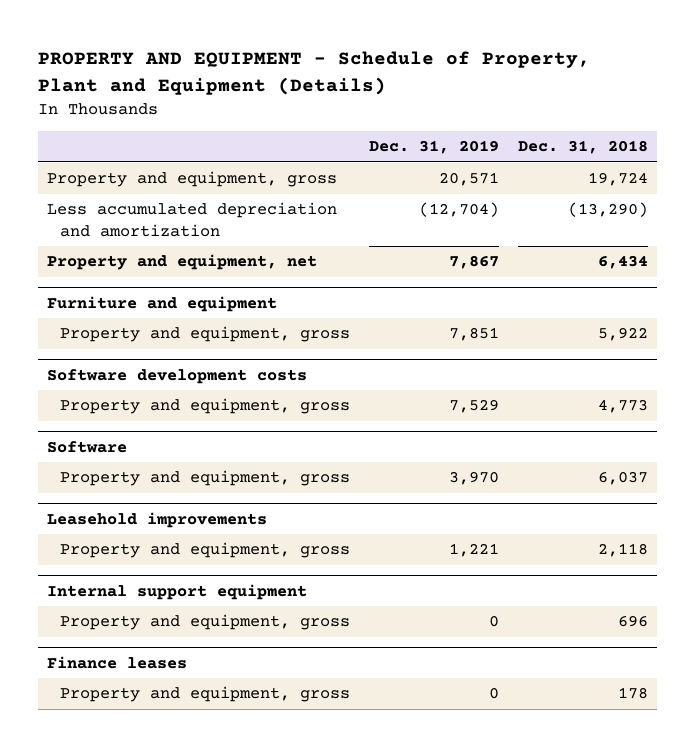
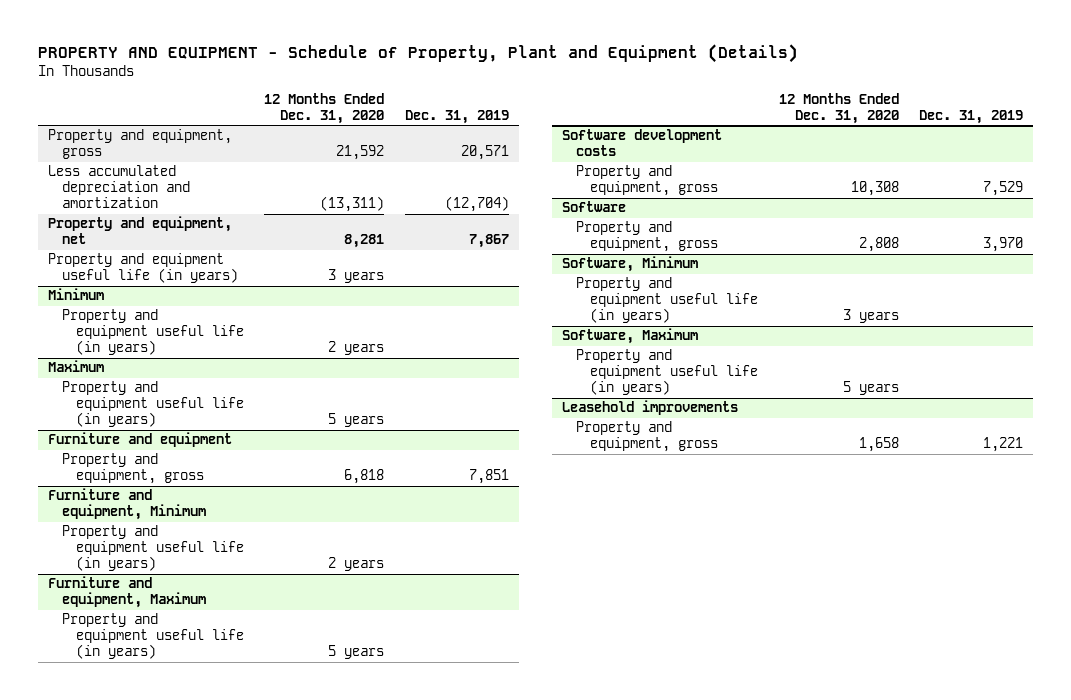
[517,140,648,155] Dec. 31, 2018 -> none
none -> [264,92,385,124] 12 Months Ended Dec. 31, 2020
none -> [47,253,239,284] Property and equipment useful life (in years)
none -> [47,288,104,301] Minimum
none -> [62,309,245,356] Property and equipment useful life (in years)
none -> [47,360,104,373] Maximum
none -> [62,381,245,428] Property and equipment useful life (in years)
none -> [47,488,207,521] Furniture and equipment, Minimum
none -> [62,525,245,572] Property and equipment useful life (in years)
none -> [47,576,207,609] Furniture and equipment, Maximum
none -> [62,613,245,660] Property and equipment useful life (in years)
none -> [562,256,699,273] Software, Minimum
none -> [576,277,759,324] Property and equipment useful life (in years)
none -> [562,328,699,345] Software, Maximum
none -> [576,349,759,396] Property and equipment useful life (in years)
[47,584,308,601] Internal support equipment -> none
[59,614,350,631] Property and equipment, gross -> none
[47,656,188,670] Finance leases -> none
[59,686,350,703] Property and equipment, gross -> none

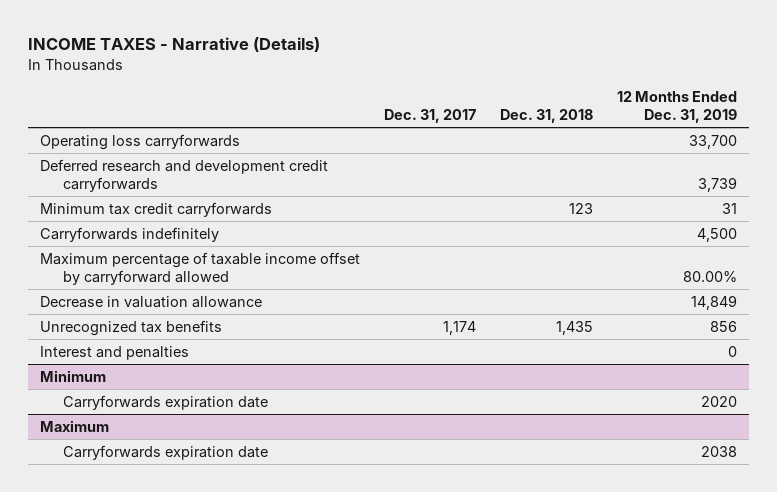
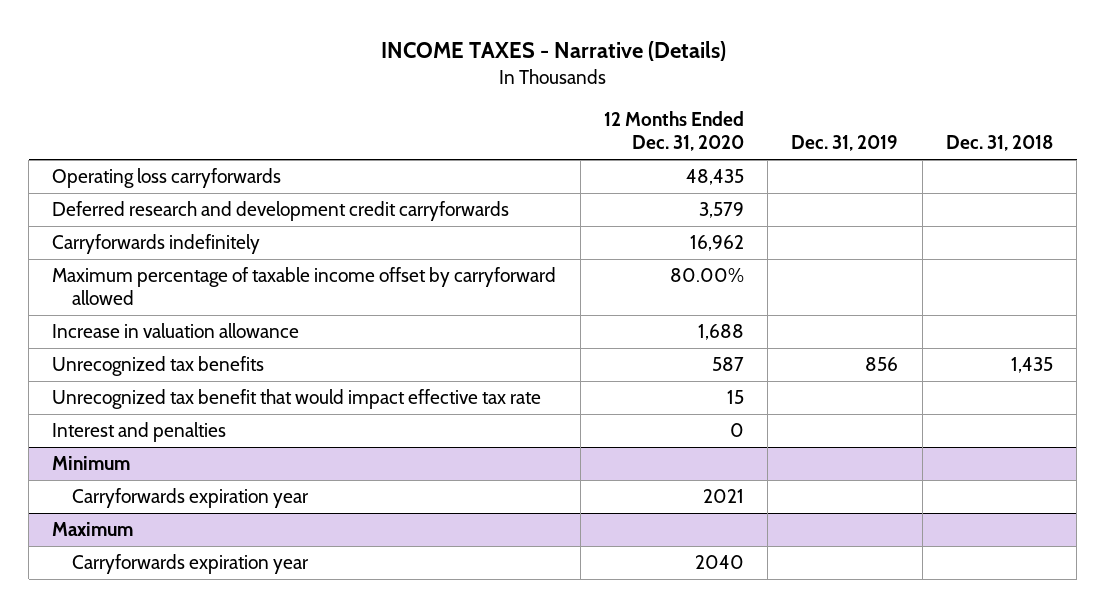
[384,109,477,124] Dec. 31, 2017 -> none
[616,90,737,124] 12 Months Ended Dec. 31, 2019 -> none
none -> [603,111,744,152] 12 Months Ended Dec. 31, 2020
none -> [791,135,899,152] Dec. 31, 2019
[40,201,273,217] Minimum tax credit carryforwards -> none
[40,295,263,308] Decrease in valuation allowance -> [52,323,300,339] Increase in valuation allowance
none -> [52,389,542,410] Unrecognized tax benefit that would impact effective tax rate
[62,394,268,410] Carryforwards expiration date -> [72,488,310,509] Carryforwards expiration year
[62,444,268,460] Carryforwards expiration date -> [72,554,310,575] Carryforwards expiration year

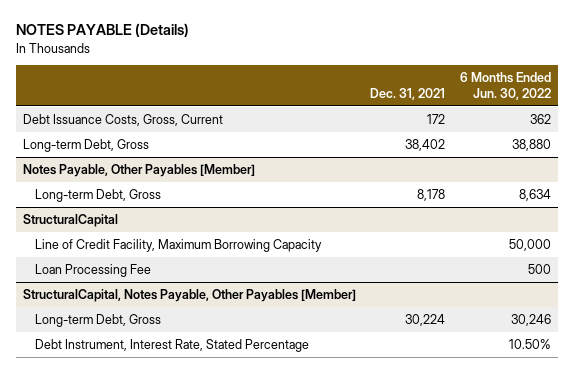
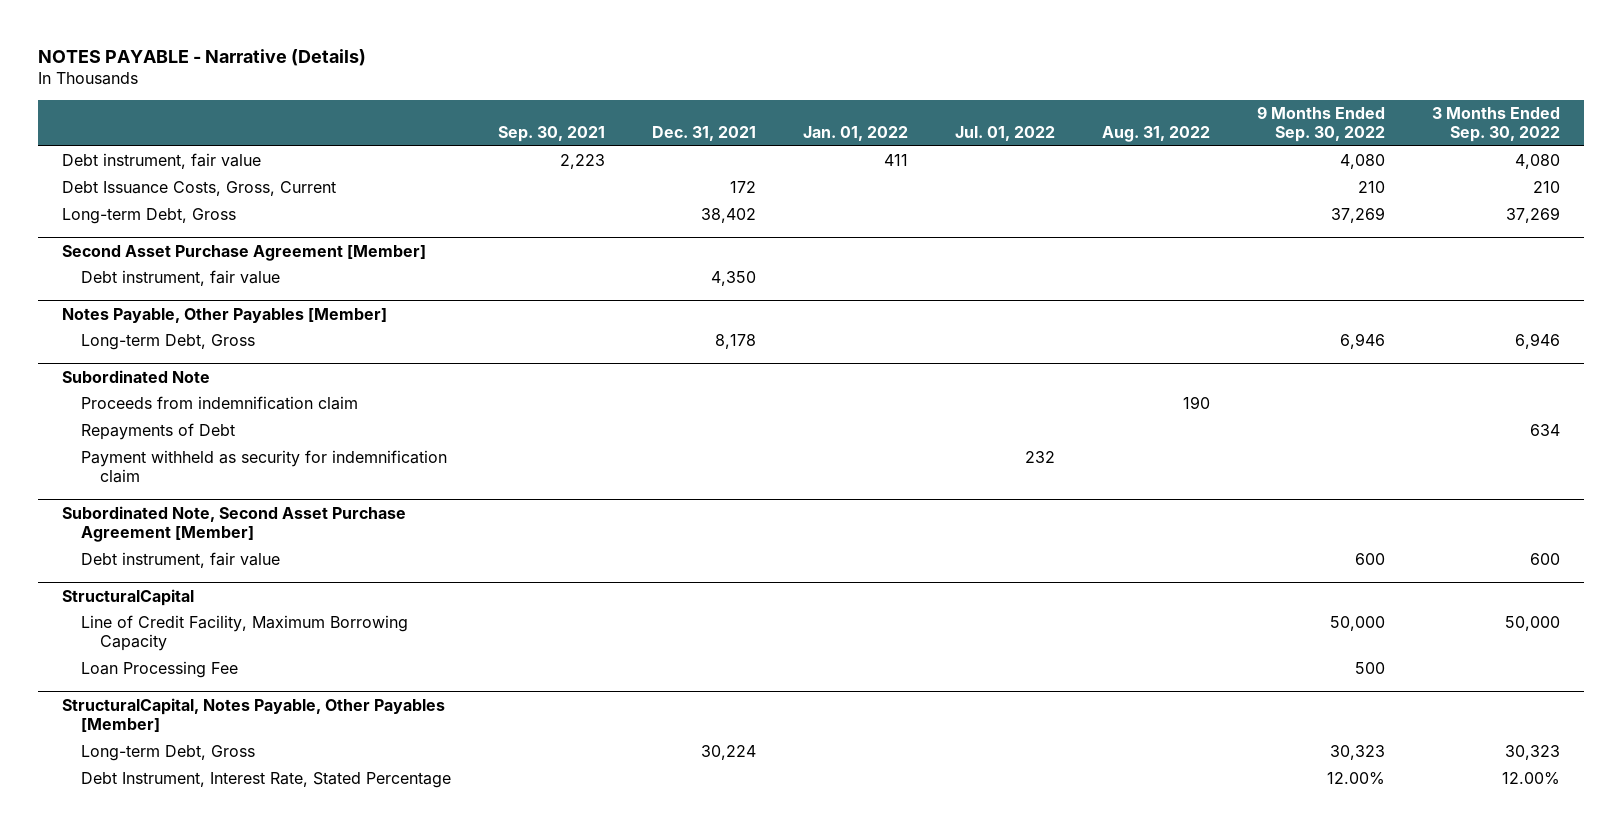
[15,23,189,38] NOTES PAYABLE (Details) -> [37,48,366,66] NOTES PAYABLE - Narrative (Details)
[459,72,551,100] 6 Months Ended Jun. 30, 2022 -> none
none -> [497,126,605,143] Sep. 30, 2021
none -> [802,126,908,142] Jan. 01, 2022
none -> [955,126,1056,142] Jul. 01, 2022
none -> [1102,126,1211,143] Aug. 31, 2022
none -> [1257,105,1386,143] 9 Months Ended Sep. 30, 2022
none -> [1432,106,1561,143] 3 Months Ended Sep. 30, 2022
none -> [61,153,261,170] Debt instrument, fair value
none -> [61,244,426,261] Second Asset Purchase Agreement [Member]
none -> [80,270,280,287] Debt instrument, fair value
none -> [61,369,210,383] Subordinated Note
none -> [80,396,358,411] Proceeds from indemnification claim
none -> [80,423,235,441] Repayments of Debt
none -> [80,450,447,484] Payment withheld as security for indemnification claim
none -> [61,505,406,543] Subordinated Note, Second Asset Purchase Agreement [Member]
none -> [80,552,280,569] Debt instrument, fair value

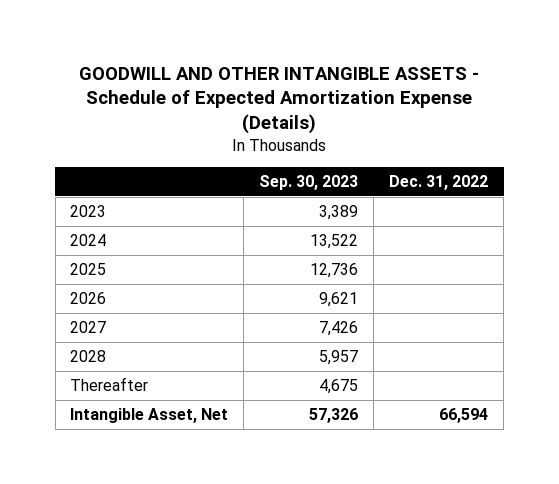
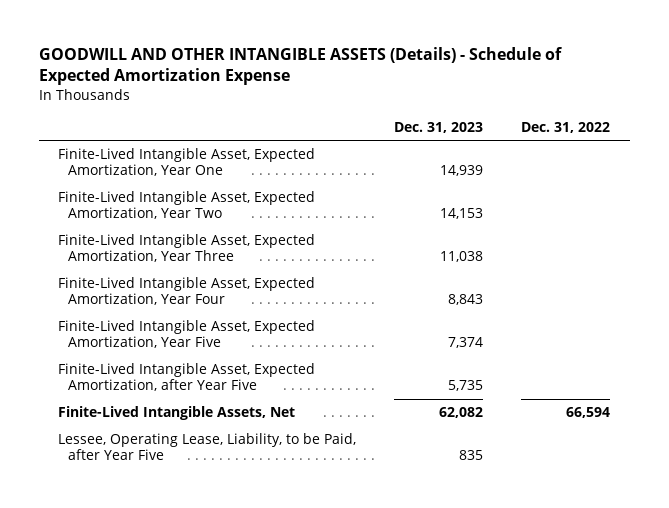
[79,66,480,135] GOODWILL AND OTHER INTANGIBLE ASSETS - Schedule of Expected Amortization Expense (Details) -> [39,47,563,86] GOODWILL AND OTHER INTANGIBLE ASSETS (Details) - Schedule of Expected Amortization Expense
[259,174,359,190] Sep. 30, 2023 -> none
none -> [394,121,484,133] Dec. 31, 2023
[70,205,107,218] 2023 -> none
[70,234,107,247] 2024 -> [58,148,316,177] Finite-Lived Intangible Asset, Expected Amortization, Year One
[70,263,107,276] 2025 -> [58,191,316,220] Finite-Lived Intangible Asset, Expected Amortization, Year Two
[70,292,107,305] 2026 -> [58,234,316,263] Finite-Lived Intangible Asset, Expected Amortization, Year Three
[70,321,107,334] 2027 -> [58,277,316,306] Finite-Lived Intangible Asset, Expected Amortization, Year Four
[70,350,107,363] 2028 -> [58,320,316,349] Finite-Lived Intangible Asset, Expected Amortization, Year Five
[70,377,149,392] Thereafter -> [58,363,316,392] Finite-Lived Intangible Asset, Expected Amortization, after Year Five
[70,408,229,424] Intangible Asset, Net -> [58,406,296,421] Finite-Lived Intangible Assets, Net
none -> [58,433,357,461] Lessee, Operating Lease, Liability, to be Paid, after Year Five

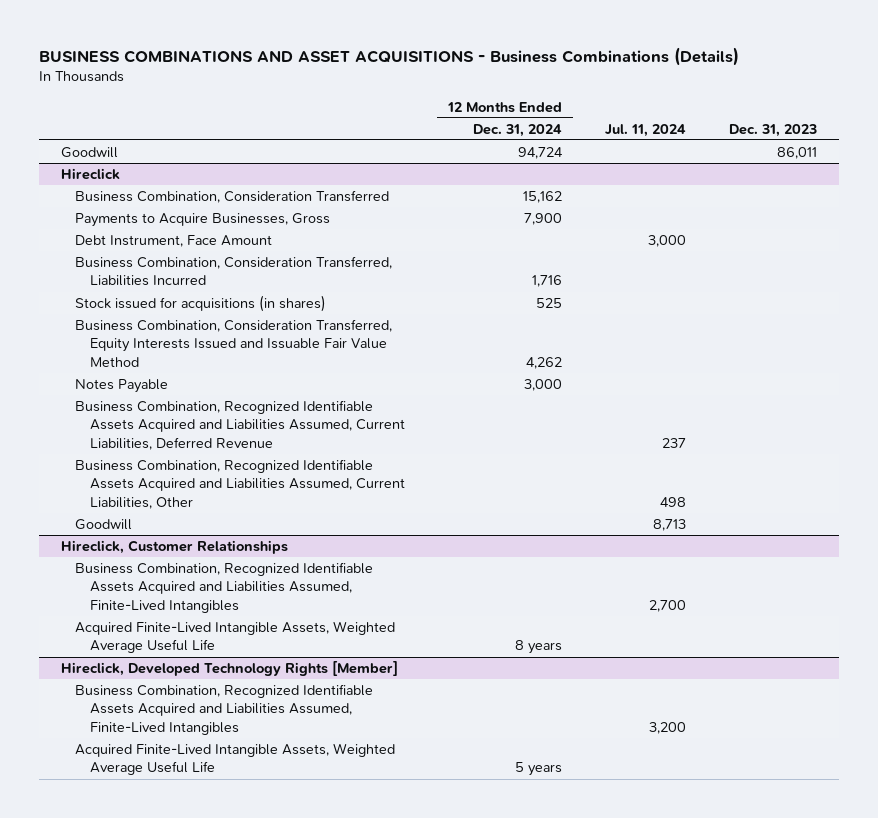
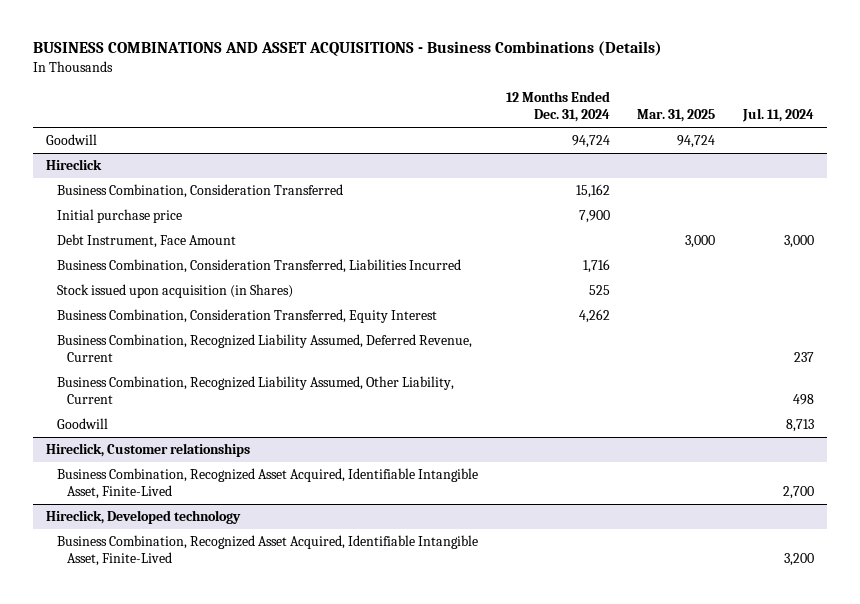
[729,123,818,137] Dec. 31, 2023 -> none
none -> [637,109,716,123] Mar. 31, 2025
[75,212,331,227] Payments to Acquire Businesses, Gross -> [56,209,182,224] Initial purchase price
[75,378,169,393] Notes Payable -> none
[75,294,327,312] Stock issued for acquisitions (in shares) -> [56,284,293,299] Stock issued upon acquisition (in Shares)
[75,318,393,367] Business Combination, Consideration Transferred, Equity Interests Issued and Issuable Fair Value Method -> [56,309,437,324] Business Combination, Consideration Transferred, Equity Interest
[75,399,406,450] Business Combination, Recognized Identifiable Assets Acquired and Liabilities Assumed, Current Liabilities, Deferred Revenue -> [56,334,472,363] Business Combination, Recognized Liability Assumed, Deferred Revenue, Current
[75,458,406,509] Business Combination, Recognized Identifiable Assets Acquired and Liabilities Assumed, Current Liabilities, Other -> [56,376,454,405] Business Combination, Recognized Liability Assumed, Other Liability, Current
[75,620,396,654] Acquired Finite-Lived Intangible Assets, Weighted Average Useful Life -> none
[75,742,396,776] Acquired Finite-Lived Intangible Assets, Weighted Average Useful Life -> none
[60,539,288,554] Hireclick, Customer Relationships -> [46,443,251,458] Hireclick, Customer relationships
[75,561,374,613] Business Combination, Recognized Identifiable Assets Acquired and Liabilities Assumed, Finite-Lived Intangibles -> [56,468,478,500] Business Combination, Recognized Asset Acquired, Identifiable Intangible Asset, Finite-Lived
[60,660,398,676] Hireclick, Developed Technology Rights [Member] -> [46,510,242,525] Hireclick, Developed technology
[75,683,374,735] Business Combination, Recognized Identifiable Assets Acquired and Liabilities Assumed, Finite-Lived Intangibles -> [56,535,478,567] Business Combination, Recognized Asset Acquired, Identifiable Intangible Asset, Finite-Lived

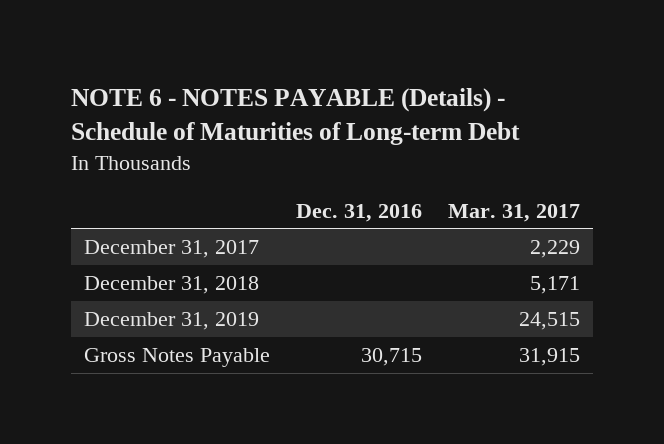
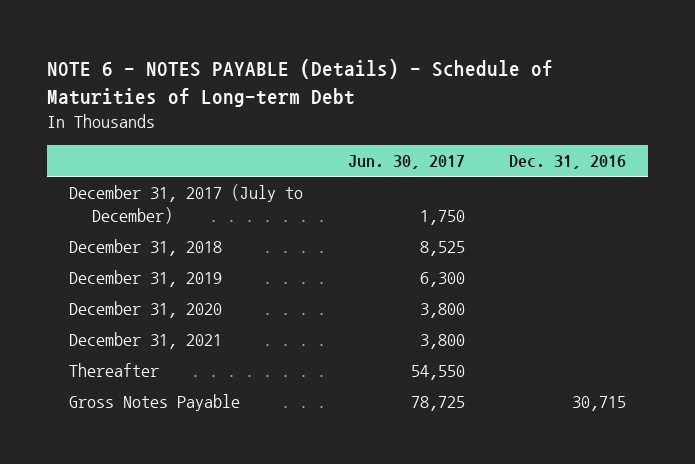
[447,203,580,222] Mar. 31, 2017 -> none
none -> [347,155,465,170] Jun. 30, 2017
[84,240,260,259] December 31, 2017 -> [69,184,304,225] December 31, 2017 (July to December)
none -> [69,301,223,319] December 31, 2020
none -> [69,332,223,350] December 31, 2021
none -> [69,363,160,378] Thereafter

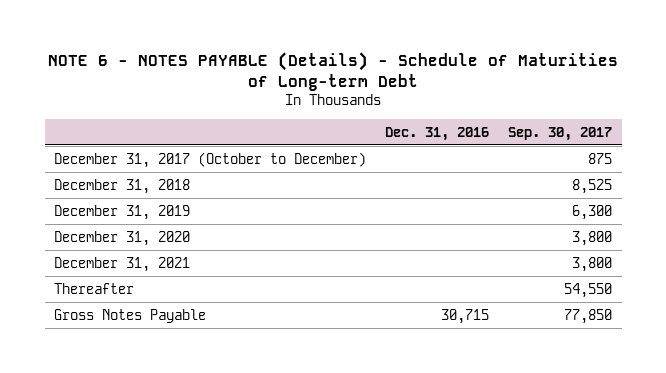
[347,155,465,170] Jun. 30, 2017 -> none
none -> [508,126,613,141] Sep. 30, 2017
[69,184,304,225] December 31, 2017 (July to December) -> [54,151,367,168] December 31, 2017 (October to December)

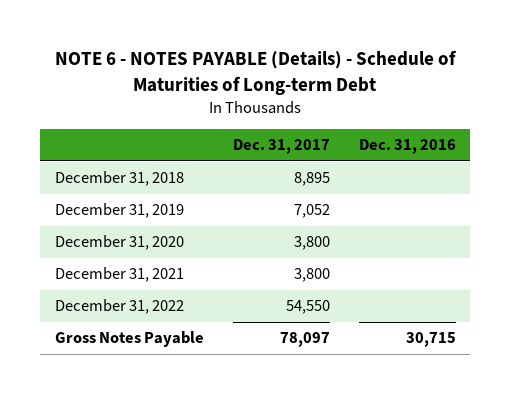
[508,126,613,141] Sep. 30, 2017 -> none
none -> [232,139,330,155] Dec. 31, 2017
[54,151,367,168] December 31, 2017 (October to December) -> none
[54,282,135,294] Thereafter -> [54,299,184,315] December 31, 2022

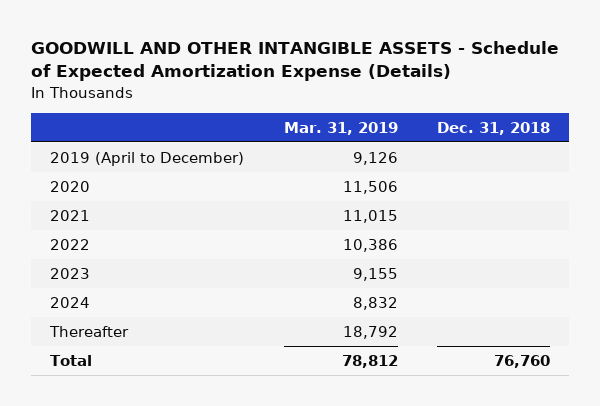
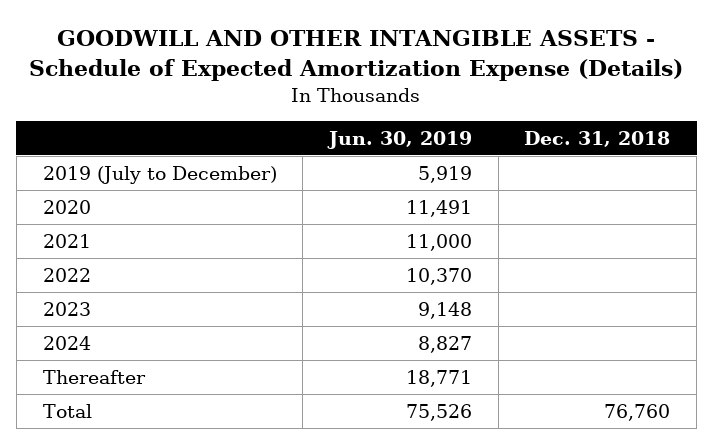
[283,121,398,135] Mar. 31, 2019 -> none
none -> [326,130,472,149] Jun. 30, 2019
[50,152,245,167] 2019 (April to December) -> [42,165,277,184] 2019 (July to December)

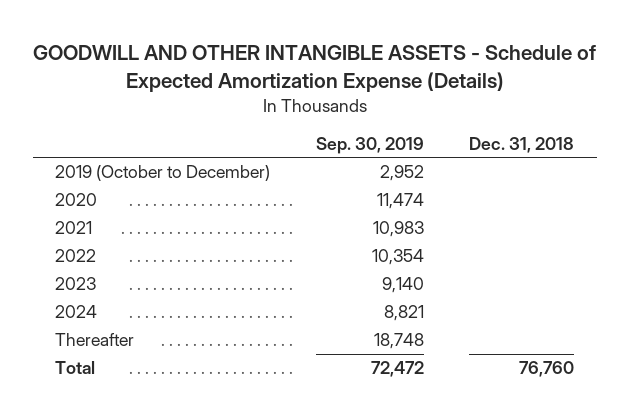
[326,130,472,149] Jun. 30, 2019 -> none
none -> [315,136,424,154] Sep. 30, 2019
[42,165,277,184] 2019 (July to December) -> [55,165,271,182] 2019 (October to December)

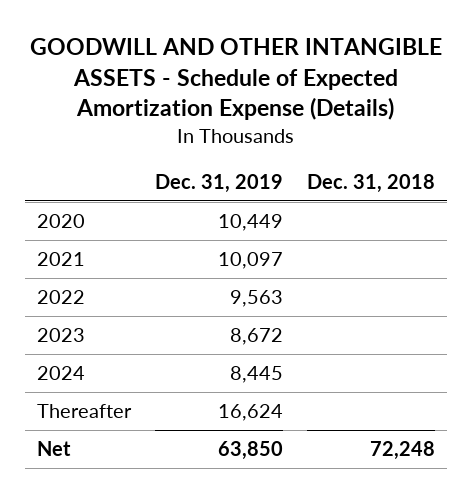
[315,136,424,154] Sep. 30, 2019 -> none
none -> [155,173,284,193] Dec. 31, 2019
[55,165,271,182] 2019 (October to December) -> none
[55,361,96,375] Total -> none
none -> [36,441,71,457] Net

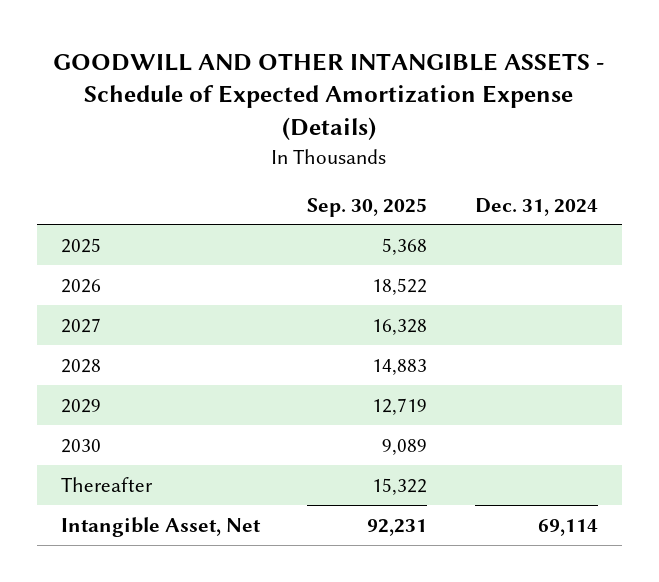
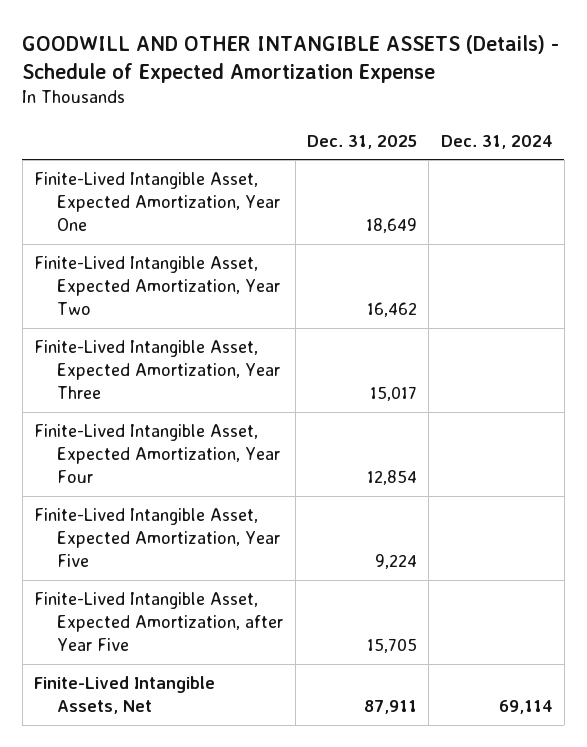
[53,52,605,141] GOODWILL AND OTHER INTANGIBLE ASSETS - Schedule of Expected Amortization Expense (Details) -> [22,34,560,83] GOODWILL AND OTHER INTANGIBLE ASSETS (Details) - Schedule of Expected Amortization Expense
[307,197,428,217] Sep. 30, 2025 -> none
none -> [306,134,417,149] Dec. 31, 2025
[60,237,101,253] 2025 -> none
[60,278,101,293] 2026 -> [34,171,281,232] Finite-Lived Intangible Asset, Expected Amortization, Year One
[60,317,101,333] 2027 -> [34,255,281,316] Finite-Lived Intangible Asset, Expected Amortization, Year Two
[60,358,101,373] 2028 -> [34,339,281,400] Finite-Lived Intangible Asset, Expected Amortization, Year Three
[60,398,101,413] 2029 -> [34,423,281,484] Finite-Lived Intangible Asset, Expected Amortization, Year Four
[60,438,101,453] 2030 -> [34,507,281,568] Finite-Lived Intangible Asset, Expected Amortization, Year Five
[60,476,153,492] Thereafter -> [34,591,284,652] Finite-Lived Intangible Asset, Expected Amortization, after Year Five
[60,516,261,537] Intangible Asset, Net -> [34,675,216,715] Finite-Lived Intangible Assets, Net

